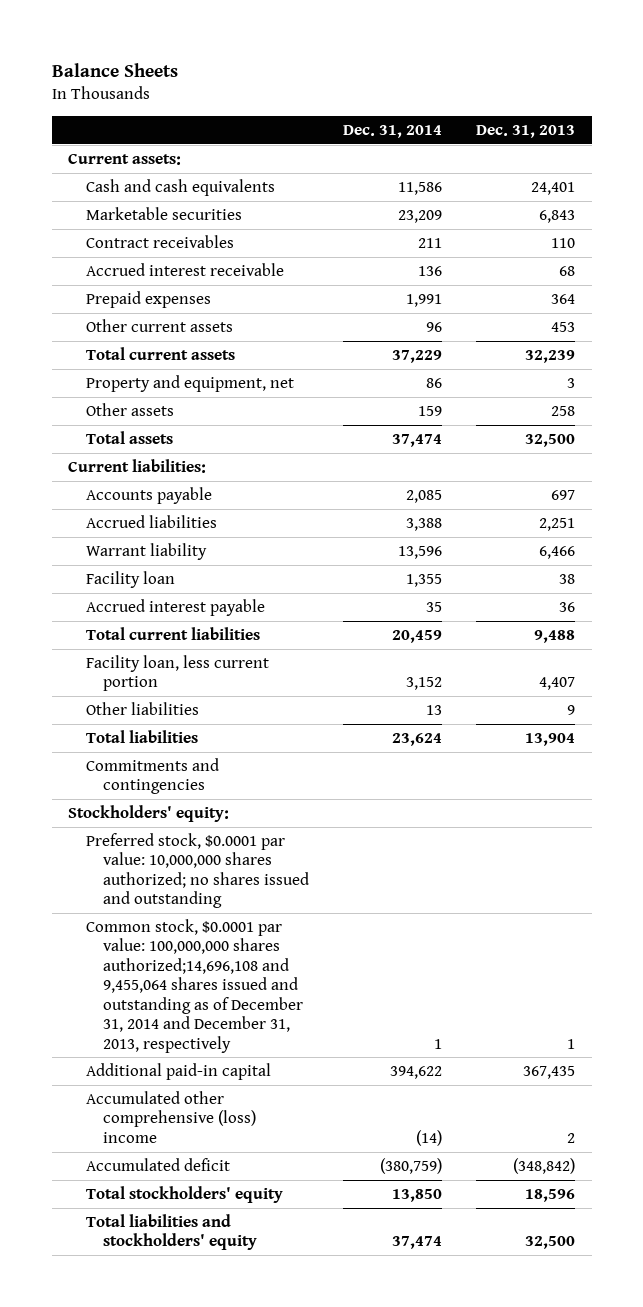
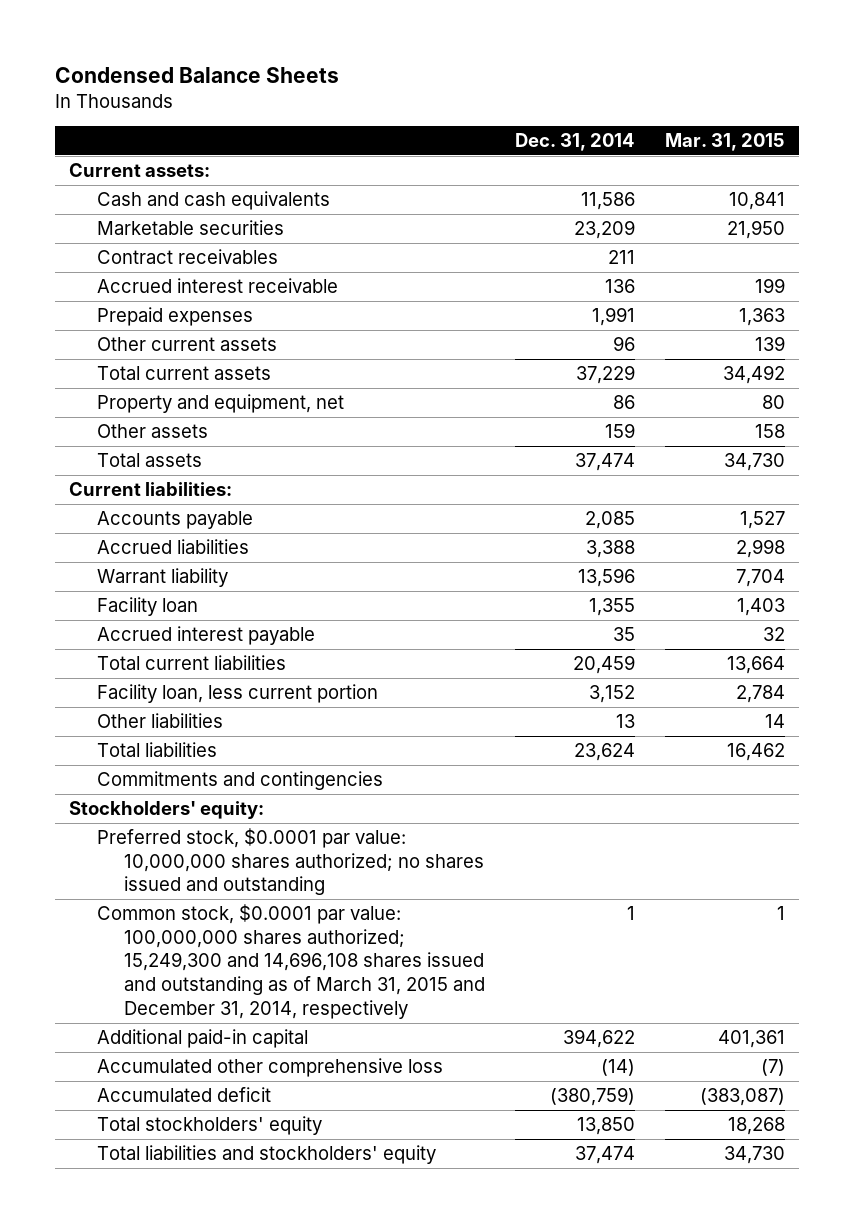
[51,63,178,78] Balance Sheets -> [54,66,339,83] Condensed Balance Sheets
[475,124,575,138] Dec. 31, 2013 -> none
none -> [664,132,785,151] Mar. 31, 2015
[85,919,304,1053] Common stock, $0.0001 par value: 100,000,000 shares authorized;14,696,108 and 9,455,064 shares issued and outstanding as of December 31, 2014 and December 31, 2013, respectively -> [96,904,486,1019] Common stock, $0.0001 par value: 100,000,000 shares authorized; 15,249,300 and 14,696,108 shares issued and outstanding as of March 31, 2015 and December 31, 2014, respectively
[85,1091,257,1143] Accumulated other comprehensive (loss) income -> [96,1058,443,1078] Accumulated other comprehensive loss

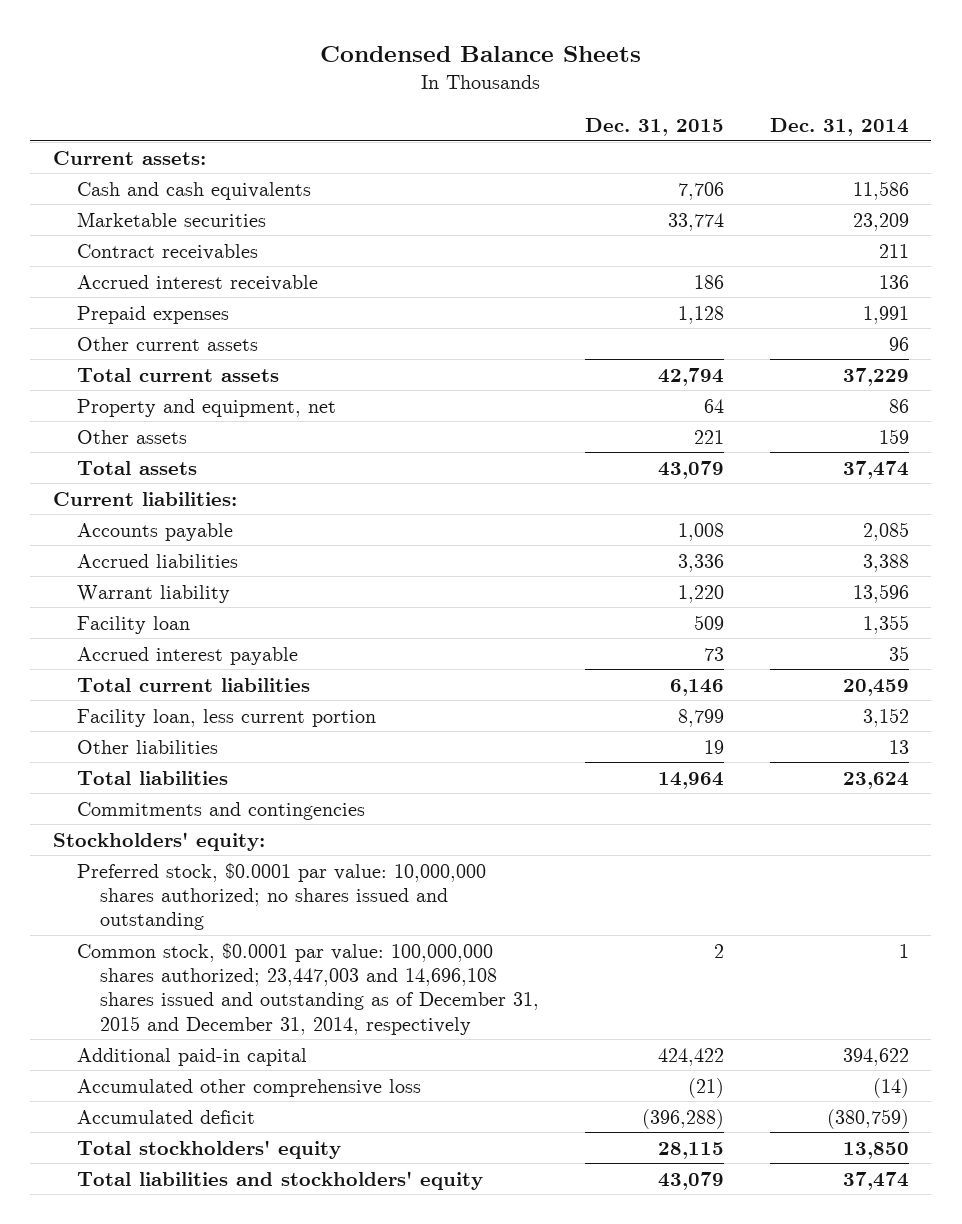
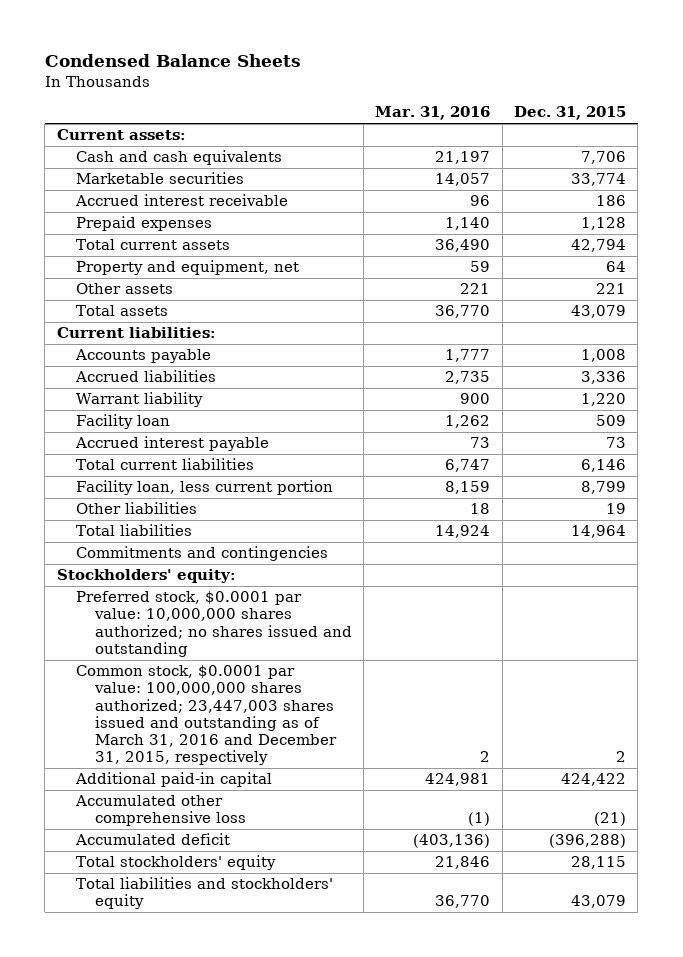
[769,118,909,137] Dec. 31, 2014 -> none
none -> [375,106,491,121] Mar. 31, 2016
[76,243,258,260] Contract receivables -> none
[76,336,258,351] Other current assets -> none
[76,942,540,1035] Common stock, $0.0001 par value: 100,000,000 shares authorized; 23,447,003 and 14,696,108 shares issued and outstanding as of December 31, 2015 and December 31, 2014, respectively -> [75,665,337,766] Common stock, $0.0001 par value: 100,000,000 shares authorized; 23,447,003 shares issued and outstanding as of March 31, 2016 and December 31, 2015, respectively

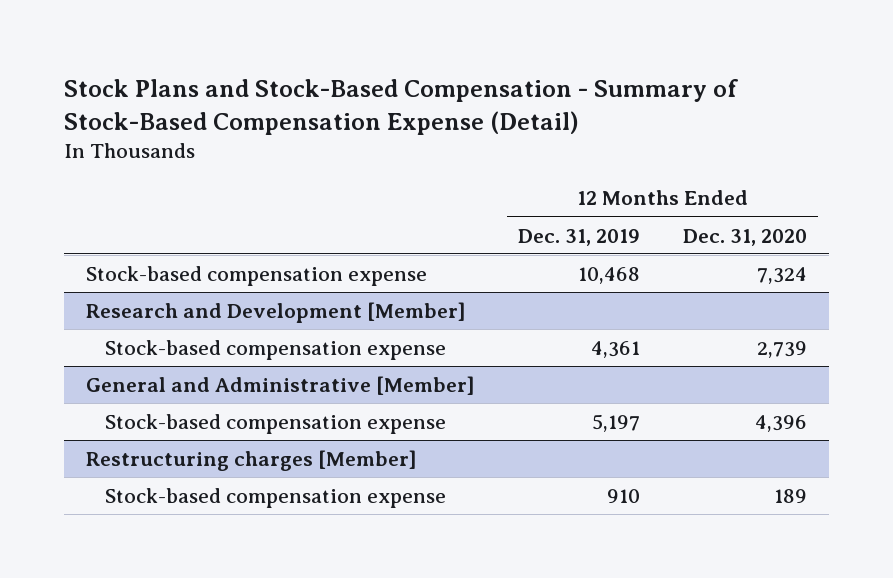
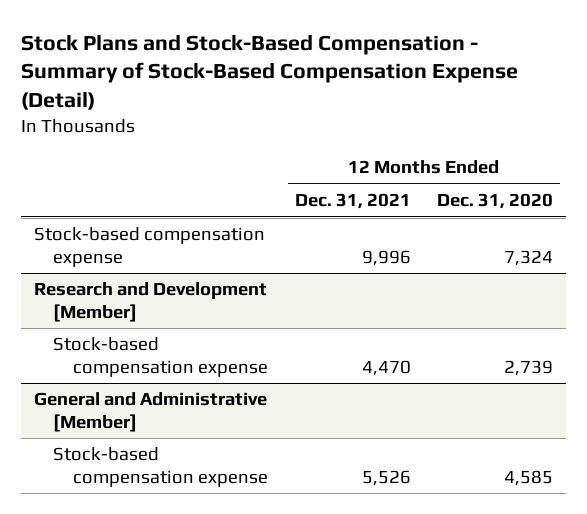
[518,228,641,246] Dec. 31, 2019 -> none
none -> [294,193,411,210] Dec. 31, 2021
[85,449,417,471] Restructuring charges [Member] -> none
[104,487,446,508] Stock-based compensation expense -> none
[755,414,808,432] 4,396 -> [504,469,554,486] 4,585

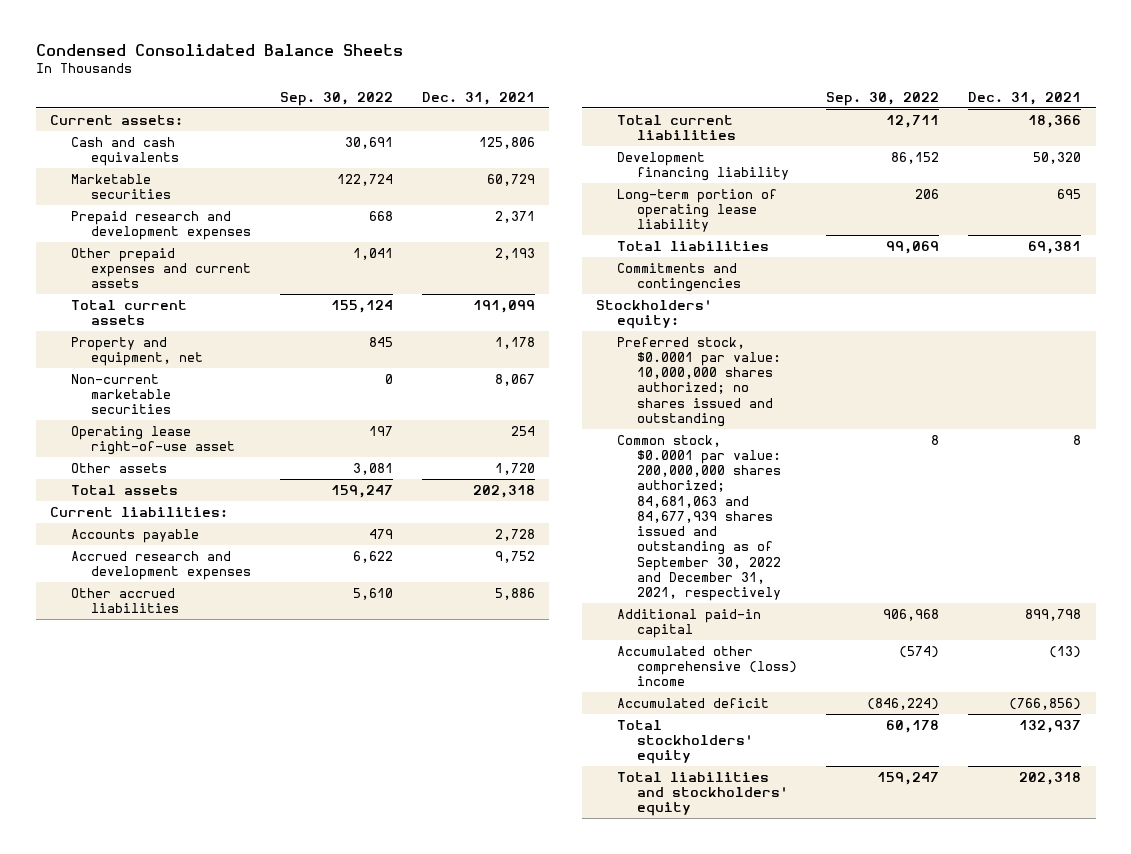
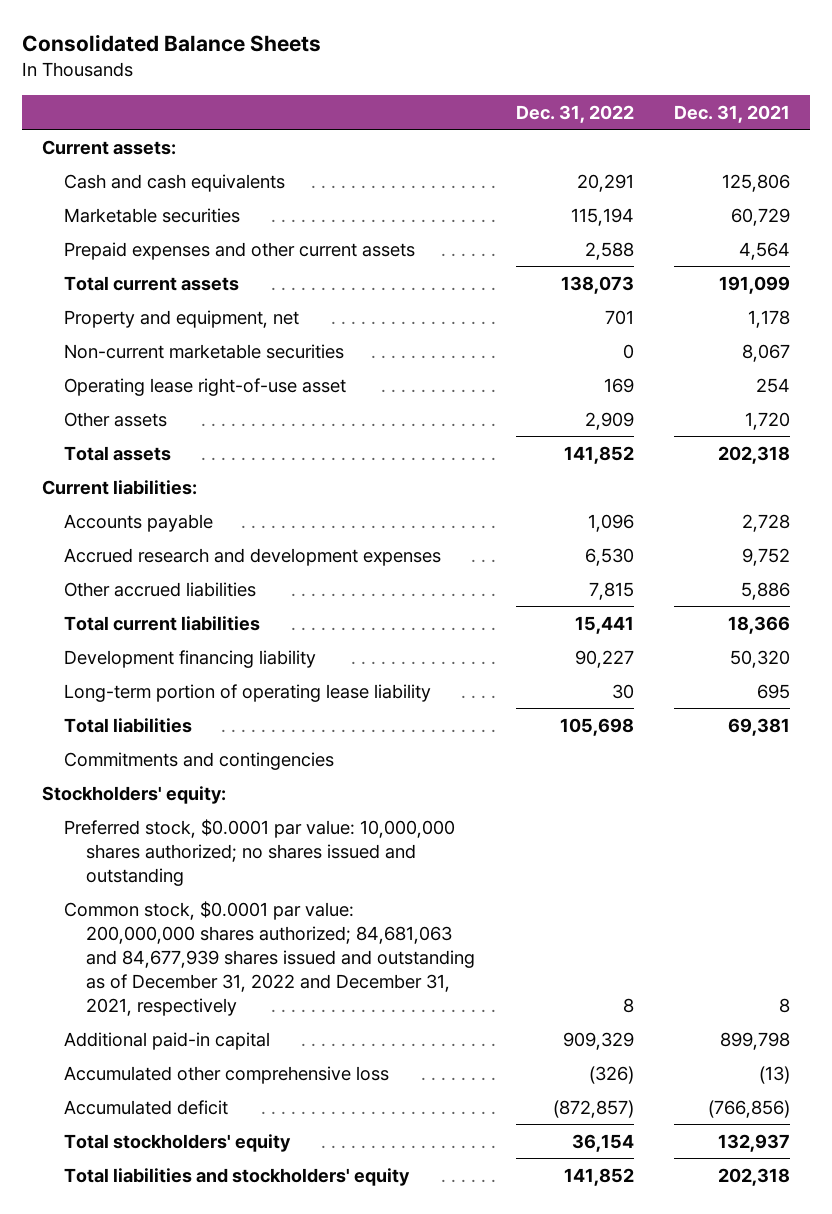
[35,43,403,56] Condensed Consolidated Balance Sheets -> [22,34,322,53] Consolidated Balance Sheets
[279,92,393,107] Sep. 30, 2022 -> none
none -> [515,104,634,123] Dec. 31, 2022
[70,210,251,240] Prepaid research and development expenses -> none
[70,247,251,289] Other prepaid expenses and current assets -> [64,241,416,260] Prepaid expenses and other current assets
[494,247,535,260] 2,193 -> [739,241,791,260] 4,564
[616,434,781,602] Common stock, $0.0001 par value: 200,000,000 shares authorized; 84,681,063 and 84,677,939 shares issued and outstanding as of September 30, 2022 and December 31, 2021, respectively -> [64,900,476,1016] Common stock, $0.0001 par value: 200,000,000 shares authorized; 84,681,063 and 84,677,939 shares issued and outstanding as of December 31, 2022 and December 31, 2021, respectively
[616,645,797,687] Accumulated other comprehensive (loss) income -> [64,1065,390,1084] Accumulated other comprehensive loss

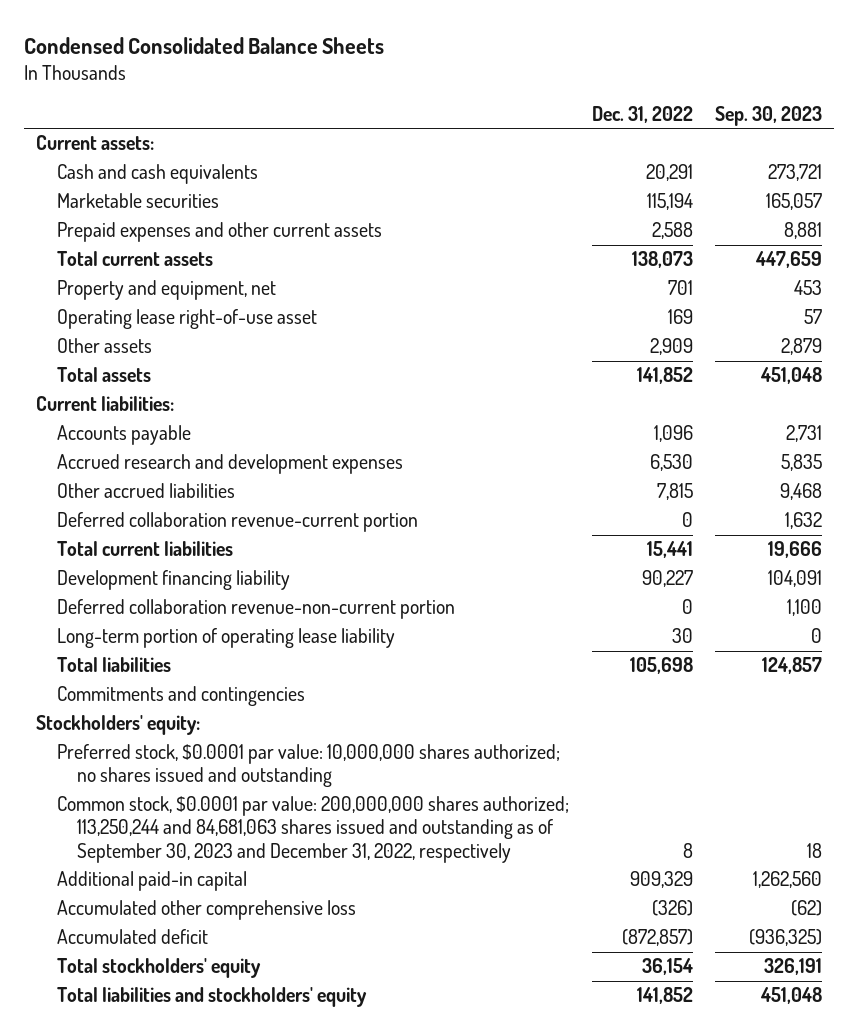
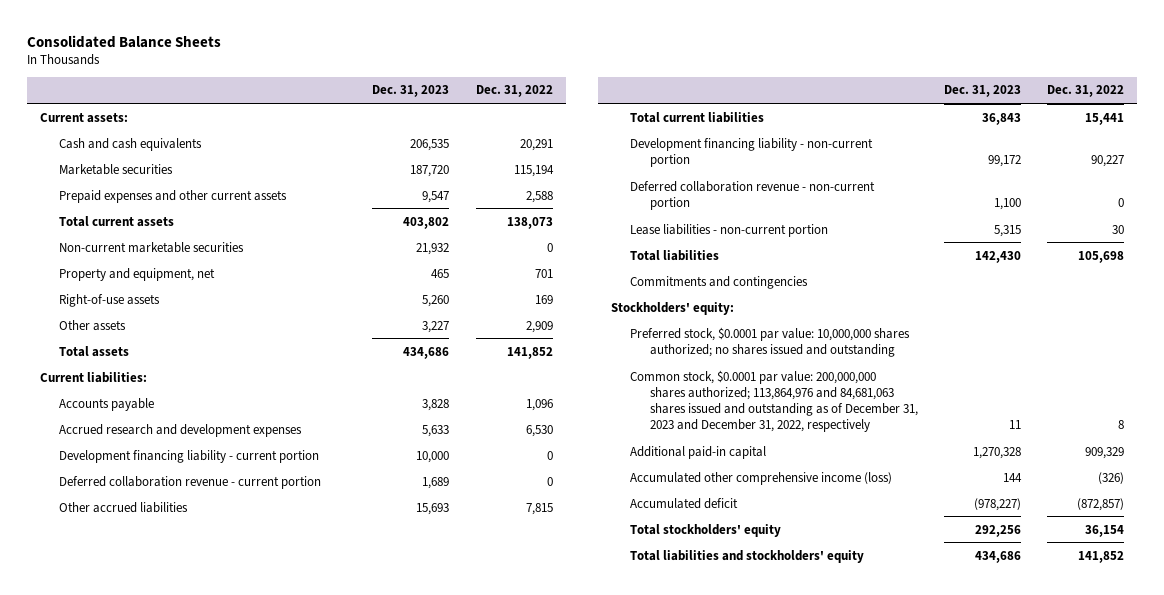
[24,37,385,55] Condensed Consolidated Balance Sheets -> [26,34,221,48] Consolidated Balance Sheets
[715,105,823,126] Sep. 30, 2023 -> none
none -> [372,85,450,98] Dec. 31, 2023
none -> [58,241,244,253] Non-current marketable securities
[56,309,317,330] Operating lease right-of-use asset -> [58,293,160,307] Right-of-use assets
none -> [58,449,319,463] Development financing liability - current portion
none -> [58,475,321,489] Deferred collaboration revenue - current portion
[56,512,418,533] Deferred collaboration revenue-current portion -> none
[56,628,395,649] Long-term portion of operating lease liability -> none
[56,570,290,591] Development financing liability -> [630,137,874,167] Development financing liability - non-current portion
[56,599,455,620] Deferred collaboration revenue-non-current portion -> [630,180,876,210] Deferred collaboration revenue - non-current portion
none -> [630,223,829,237] Lease liabilities - non-current portion
[56,796,569,863] Common stock, $0.0001 par value: 200,000,000 shares authorized; 113,250,244 and 84,681,063 shares issued and outstanding as of September 30, 2023 and December 31, 2022, respectively -> [630,369,918,433] Common stock, $0.0001 par value: 200,000,000 shares authorized; 113,864,976 and 84,681,063 shares issued and outstanding as of December 31, 2023 and December 31, 2022, respectively
[56,900,356,921] Accumulated other comprehensive loss -> [630,471,893,485] Accumulated other comprehensive income (loss)

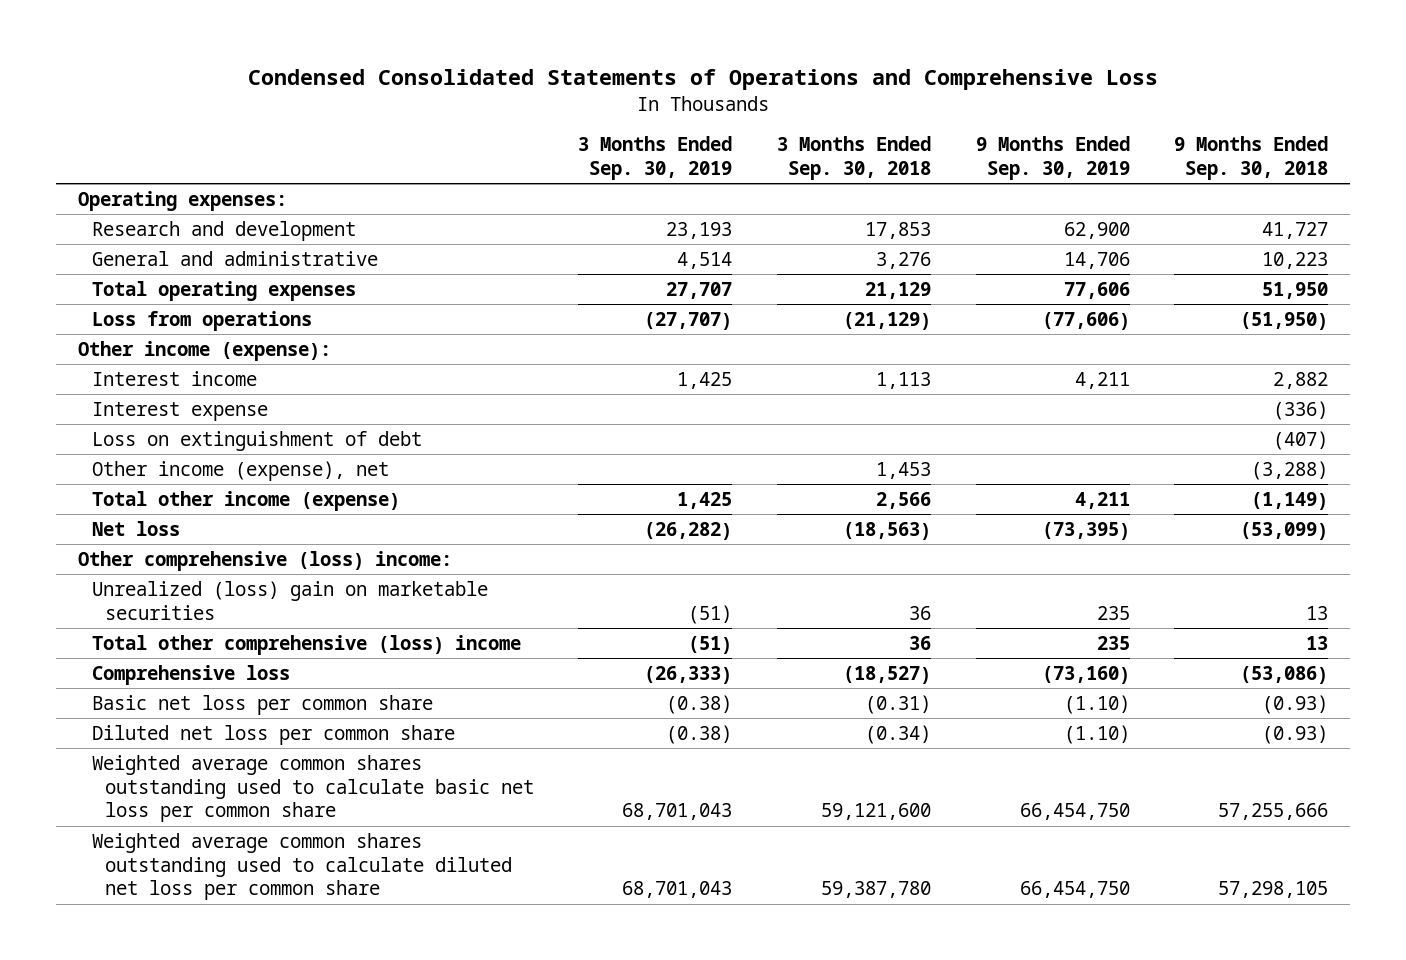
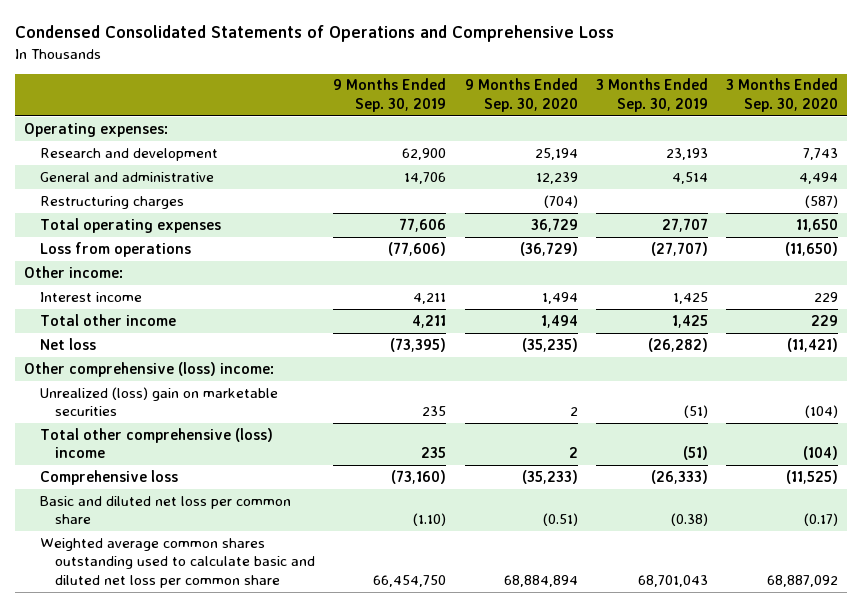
[776,136,931,180] 3 Months Ended Sep. 30, 2018 -> none
[1174,136,1329,180] 9 Months Ended Sep. 30, 2018 -> none
none -> [464,78,578,112] 9 Months Ended Sep. 30, 2020
none -> [726,78,839,112] 3 Months Ended Sep. 30, 2020
none -> [39,195,184,209] Restructuring charges
[78,340,332,361] Other income (expense): -> [24,265,124,278] Other income:
[91,401,268,421] Interest expense -> none
[91,430,422,451] Loss on extinguishment of debt -> none
[91,460,389,481] Other income (expense), net -> none
[91,490,400,511] Total other income (expense) -> [39,313,176,326] Total other income
[91,724,455,745] Diluted net loss per common share -> none
[91,754,534,823] Weighted average common shares outstanding used to calculate basic net loss per common share -> none
[91,694,433,715] Basic net loss per common share -> [39,495,291,525] Basic and diluted net loss per common share
[91,832,512,901] Weighted average common shares outstanding used to calculate diluted net loss per common share -> [39,537,315,588] Weighted average common shares outstanding used to calculate basic and diluted net loss per common share

